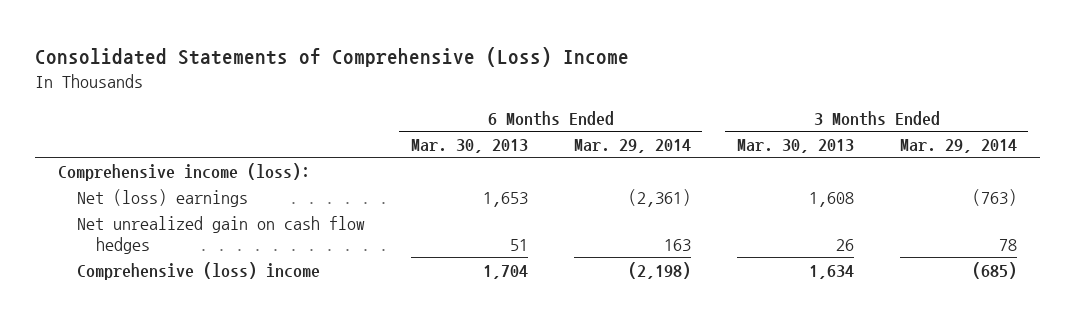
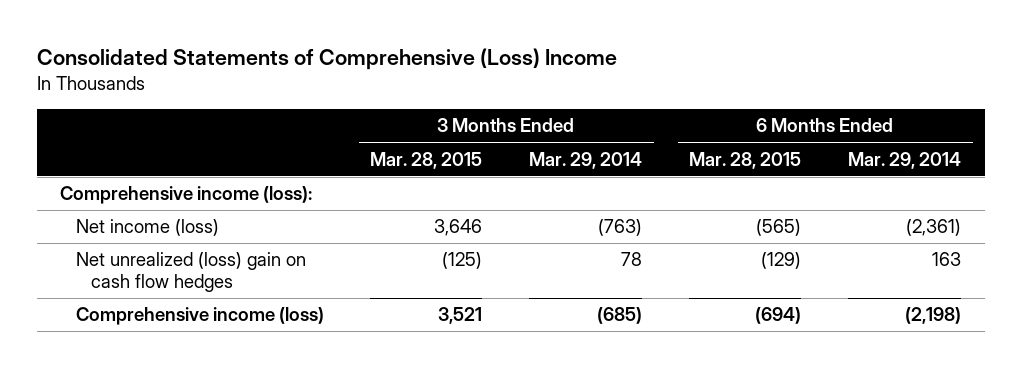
[410,139,528,154] Mar. 30, 2013 -> none
[736,139,854,154] Mar. 30, 2013 -> none
none -> [370,151,483,169] Mar. 28, 2015
none -> [689,151,802,169] Mar. 28, 2015
[76,188,248,207] Net (loss) earnings -> [75,219,219,237] Net income (loss)
[76,215,365,255] Net unrealized gain on cash flow hedges -> [75,252,306,293] Net unrealized (loss) gain on cash flow hedges
[76,261,320,280] Comprehensive (loss) income -> [75,307,324,326] Comprehensive income (loss)

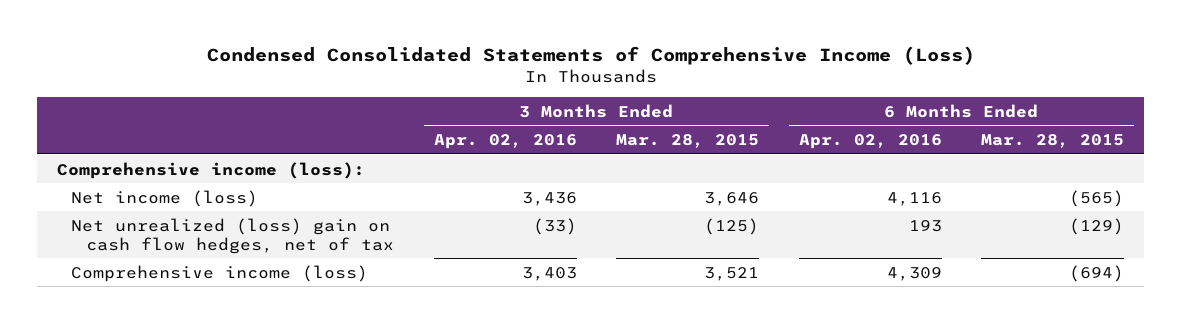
[36,48,617,71] Consolidated Statements of Comprehensive (Loss) Income -> [206,46,975,66] Condensed Consolidated Statements of Comprehensive Income (Loss)
[529,151,643,169] Mar. 29, 2014 -> none
[848,151,962,169] Mar. 29, 2014 -> none
none -> [433,134,577,150] Apr. 02, 2016
none -> [798,134,942,150] Apr. 02, 2016
[75,252,306,293] Net unrealized (loss) gain on cash flow hedges -> [71,217,394,254] Net unrealized (loss) gain on cash flow hedges, net of tax

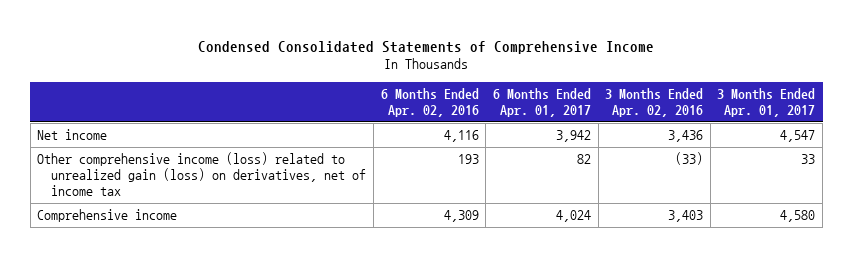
[206,46,975,66] Condensed Consolidated Statements of Comprehensive Income (Loss) -> [198,40,655,54] Condensed Consolidated Statements of Comprehensive Income
[616,134,760,149] Mar. 28, 2015 -> none
[981,134,1125,149] Mar. 28, 2015 -> none
none -> [492,87,591,117] 6 Months Ended Apr. 01, 2017
none -> [717,87,816,117] 3 Months Ended Apr. 01, 2017
[56,161,365,179] Comprehensive income (loss): -> none
[71,189,259,207] Net income (loss) -> [37,129,108,141] Net income
[71,217,394,254] Net unrealized (loss) gain on cash flow hedges, net of tax -> [37,152,367,196] Other comprehensive income (loss) related to unrealized gain (loss) on derivatives, net of income tax
[71,264,369,282] Comprehensive income (loss) -> [37,209,178,223] Comprehensive income

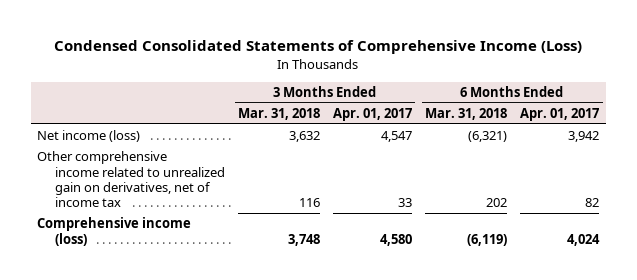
[198,40,655,54] Condensed Consolidated Statements of Comprehensive Income -> [54,40,583,55] Condensed Consolidated Statements of Comprehensive Income (Loss)
[380,87,479,117] 6 Months Ended Apr. 02, 2016 -> none
[605,87,704,117] 3 Months Ended Apr. 02, 2016 -> none
none -> [237,107,320,120] Mar. 31, 2018
none -> [425,107,508,120] Mar. 31, 2018
[37,129,108,141] Net income -> [37,130,141,143] Net income (loss)
[37,152,367,196] Other comprehensive income (loss) related to unrealized gain (loss) on derivatives, net of income tax -> [37,151,225,208] Other comprehensive income related to unrealized gain on derivatives, net of income tax
[37,209,178,223] Comprehensive income -> [37,217,192,246] Comprehensive income (loss)

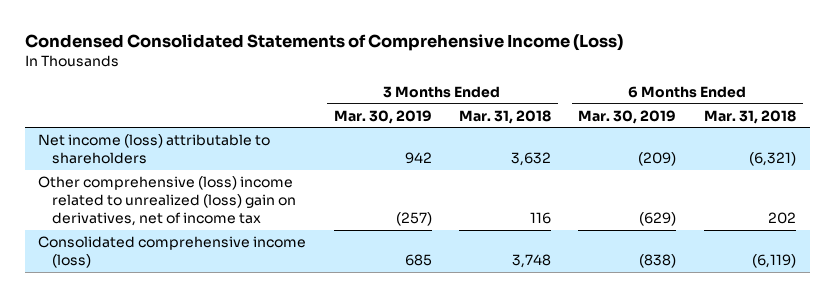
[333,107,413,121] Apr. 01, 2017 -> none
[520,107,600,121] Apr. 01, 2017 -> none
none -> [333,109,432,124] Mar. 30, 2019
none -> [578,109,677,124] Mar. 30, 2019
[37,130,141,143] Net income (loss) -> [38,133,271,165] Net income (loss) attributable to shareholders
[37,151,225,208] Other comprehensive income related to unrealized gain on derivatives, net of income tax -> [38,175,297,227] Other comprehensive (loss) income related to unrealized (loss) gain on derivatives, net of income tax
[37,217,192,246] Comprehensive income (loss) -> [38,235,307,269] Consolidated comprehensive income (loss)

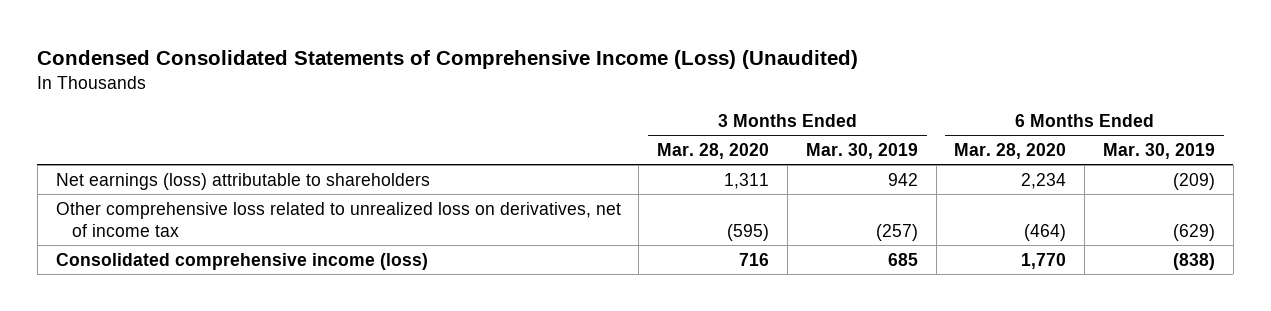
[24,33,623,51] Condensed Consolidated Statements of Comprehensive Income (Loss) -> [37,49,859,69] Condensed Consolidated Statements of Comprehensive Income (Loss) (Unaudited)
[459,109,552,124] Mar. 31, 2018 -> none
[703,109,796,124] Mar. 31, 2018 -> none
none -> [657,142,770,159] Mar. 28, 2020
none -> [954,142,1067,159] Mar. 28, 2020
[38,133,271,165] Net income (loss) attributable to shareholders -> [55,172,430,190] Net earnings (loss) attributable to shareholders
[38,175,297,227] Other comprehensive (loss) income related to unrealized (loss) gain on derivatives, net of income tax -> [55,201,621,237] Other comprehensive loss related to unrealized loss on derivatives, net of income tax

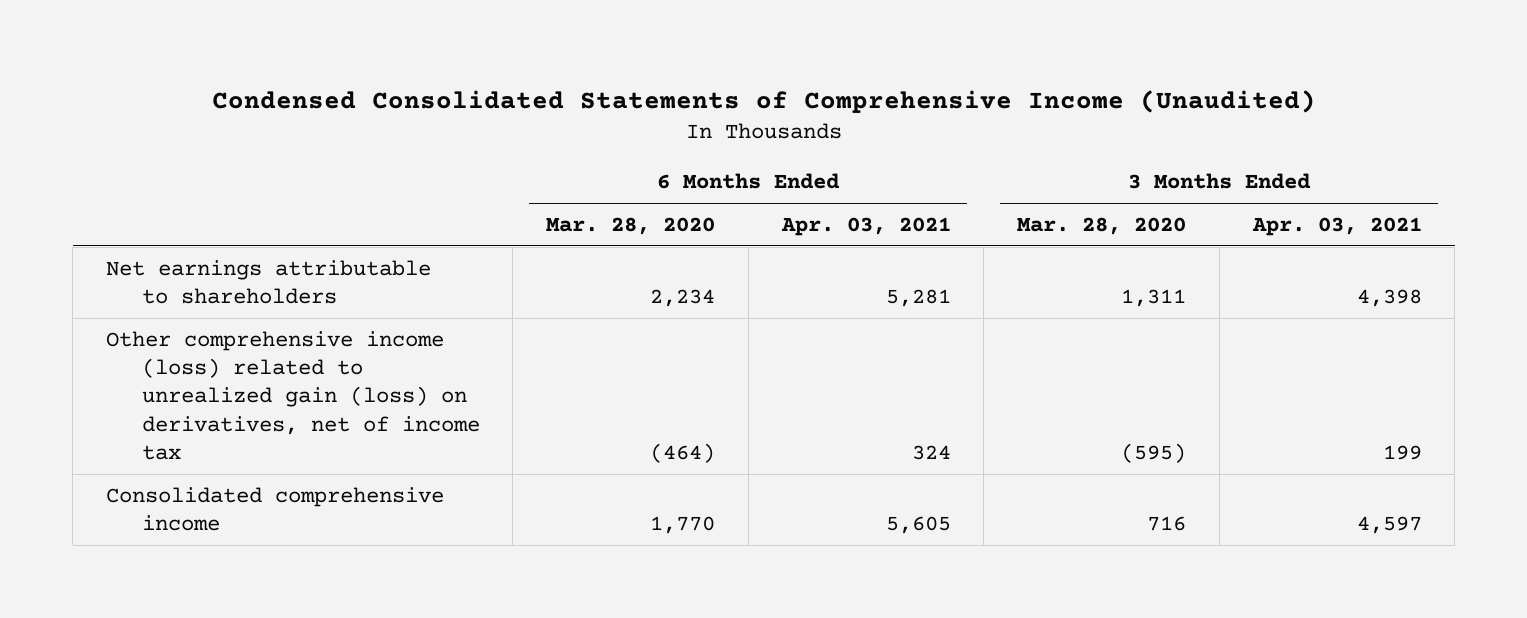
[37,49,859,69] Condensed Consolidated Statements of Comprehensive Income (Loss) (Unaudited) -> [211,89,1316,113] Condensed Consolidated Statements of Comprehensive Income (Unaudited)
[805,142,918,159] Mar. 30, 2019 -> none
[1103,142,1216,159] Mar. 30, 2019 -> none
none -> [780,216,951,236] Apr. 03, 2021
none -> [1251,216,1422,236] Apr. 03, 2021
[55,172,430,190] Net earnings (loss) attributable to shareholders -> [105,259,431,305] Net earnings attributable to shareholders
[55,201,621,237] Other comprehensive loss related to unrealized loss on derivatives, net of income tax -> [105,330,480,460] Other comprehensive income (loss) related to unrealized gain (loss) on derivatives, net of income tax
[55,252,428,270] Consolidated comprehensive income (loss) -> [105,486,444,532] Consolidated comprehensive income

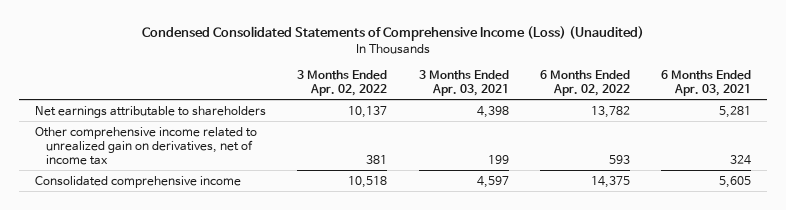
[211,89,1316,113] Condensed Consolidated Statements of Comprehensive Income (Unaudited) -> [142,26,645,42] Condensed Consolidated Statements of Comprehensive Income (Loss) (Unaudited)
[546,216,716,235] Mar. 28, 2020 -> none
[1017,216,1187,235] Mar. 28, 2020 -> none
none -> [297,69,388,96] 3 Months Ended Apr. 02, 2022
none -> [540,69,631,96] 6 Months Ended Apr. 02, 2022
[105,330,480,460] Other comprehensive income (loss) related to unrealized gain (loss) on derivatives, net of income tax -> [34,126,257,165] Other comprehensive income related to unrealized gain on derivatives, net of income tax

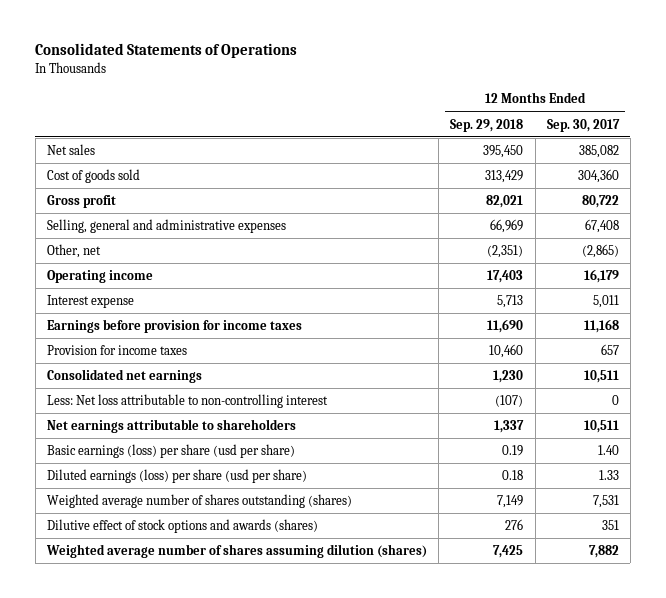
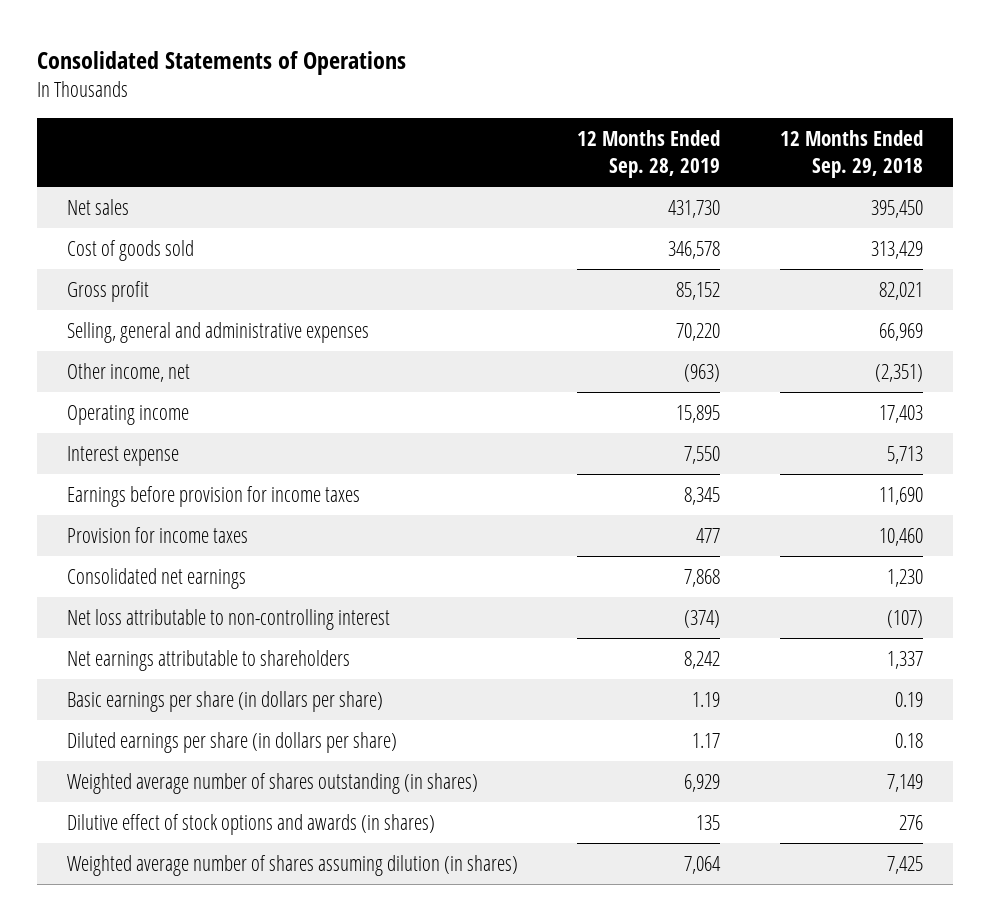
[546,118,620,132] Sep. 30, 2017 -> none
none -> [577,129,721,178] 12 Months Ended Sep. 28, 2019
[47,244,102,259] Other, net -> [66,363,190,383] Other income, net
[47,394,329,409] Less: Net loss attributable to non-controlling interest -> [66,609,390,631] Net loss attributable to non-controlling interest
[47,444,296,459] Basic earnings (loss) per share (usd per share) -> [66,691,383,713] Basic earnings per share (in dollars per share)
[47,469,308,484] Diluted earnings (loss) per share (usd per share) -> [66,732,397,754] Diluted earnings per share (in dollars per share)
[47,494,353,509] Weighted average number of shares outstanding (shares) -> [66,773,478,795] Weighted average number of shares outstanding (in shares)
[47,519,319,534] Dilutive effect of stock options and awards (shares) -> [66,814,435,836] Dilutive effect of stock options and awards (in shares)
[46,544,428,559] Weighted average number of shares assuming dilution (shares) -> [66,855,518,877] Weighted average number of shares assuming dilution (in shares)

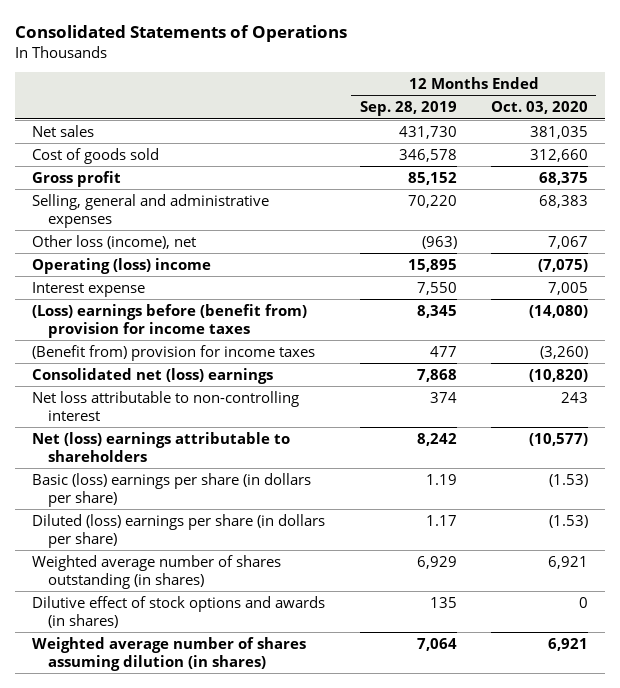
[780,129,924,178] 12 Months Ended Sep. 29, 2018 -> none
none -> [490,101,588,115] Oct. 03, 2020
[66,363,190,383] Other income, net -> [32,234,197,249] Other loss (income), net
[66,405,189,426] Operating income -> [32,257,212,274] Operating (loss) income
[66,486,360,508] Earnings before provision for income taxes -> [32,303,308,338] (Loss) earnings before (benefit from) provision for income taxes
[66,527,248,544] Provision for income taxes -> [32,344,316,361] (Benefit from) provision for income taxes
[66,568,246,590] Consolidated net earnings -> [32,367,274,384] Consolidated net (loss) earnings
[684,610,721,629] (374) -> [429,391,457,403] 374
[66,650,350,672] Net earnings attributable to shareholders -> [32,431,291,462] Net (loss) earnings attributable to shareholders
[66,691,383,713] Basic earnings per share (in dollars per share) -> [32,472,312,507] Basic (loss) earnings per share (in dollars per share)
[66,732,397,754] Diluted earnings per share (in dollars per share) -> [32,513,326,548] Diluted (loss) earnings per share (in dollars per share)

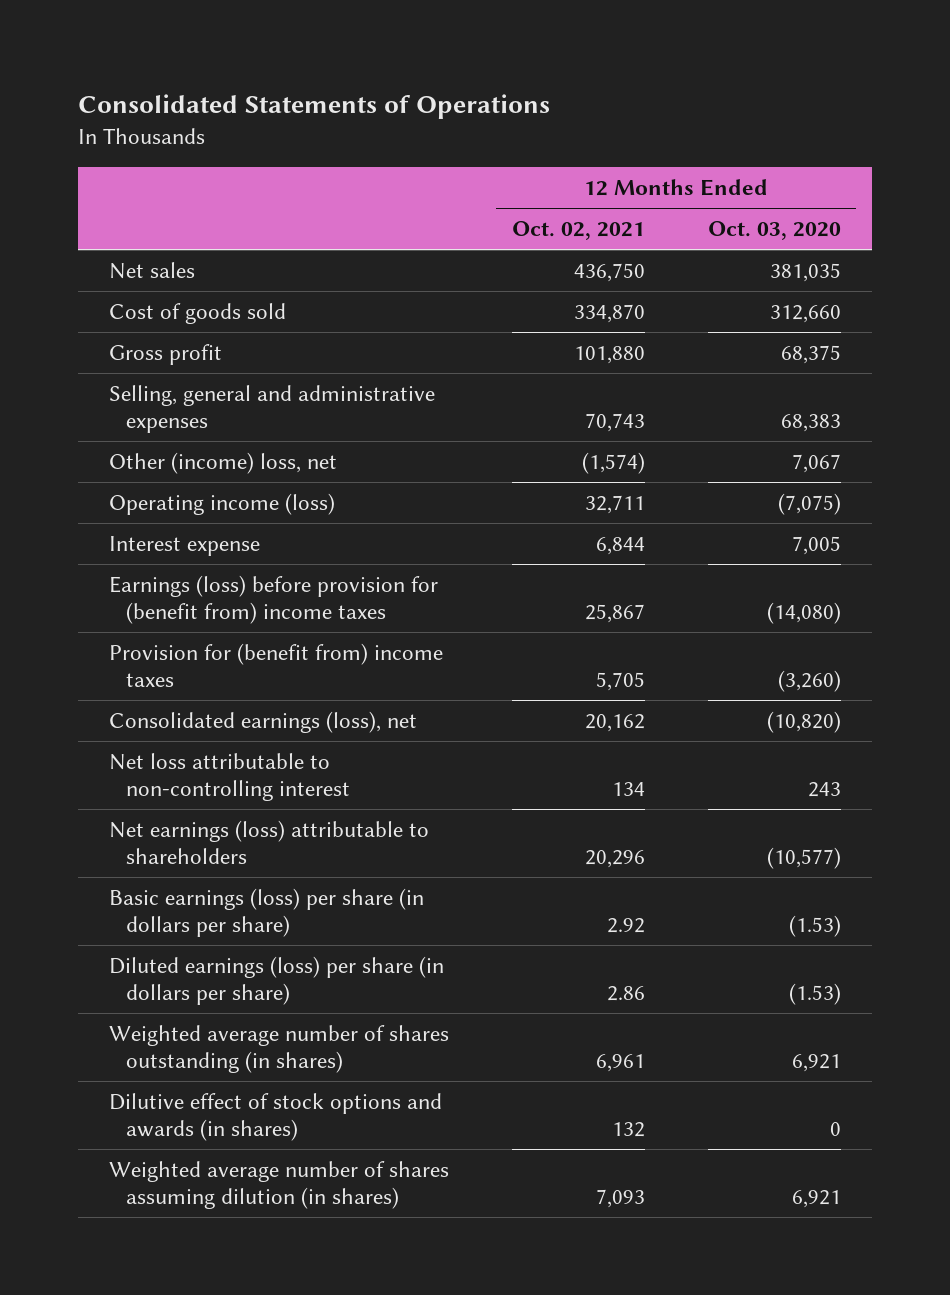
[359,101,457,117] Sep. 28, 2019 -> none
none -> [511,221,645,241] Oct. 02, 2021
[32,234,197,249] Other loss (income), net -> [109,451,338,474] Other (income) loss, net
[32,257,212,274] Operating (loss) income -> [109,492,336,515] Operating income (loss)
[32,303,308,338] (Loss) earnings before (benefit from) provision for income taxes -> [109,574,439,625] Earnings (loss) before provision for (benefit from) income taxes
[32,344,316,361] (Benefit from) provision for income taxes -> [109,642,444,688] Provision for (benefit from) income taxes
[32,367,274,384] Consolidated net (loss) earnings -> [109,710,418,733] Consolidated earnings (loss), net
[32,431,291,462] Net (loss) earnings attributable to shareholders -> [109,819,430,865] Net earnings (loss) attributable to shareholders
[32,472,312,507] Basic (loss) earnings per share (in dollars per share) -> [109,887,425,938] Basic earnings (loss) per share (in dollars per share)
[32,513,326,548] Diluted (loss) earnings per share (in dollars per share) -> [109,955,445,1006] Diluted earnings (loss) per share (in dollars per share)

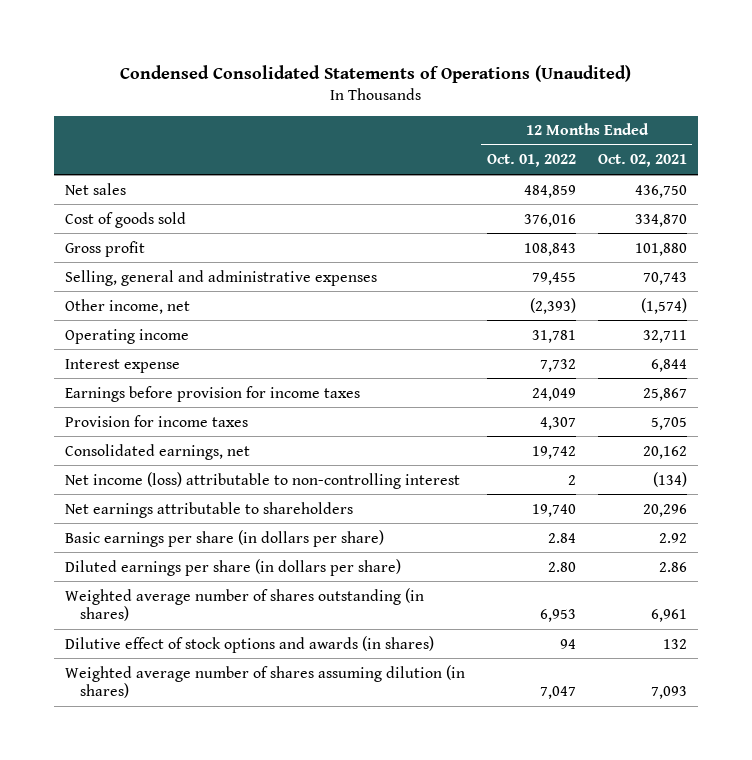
[77,94,550,120] Consolidated Statements of Operations -> [119,64,631,83] Condensed Consolidated Statements of Operations (Unaudited)
[707,221,841,241] Oct. 03, 2020 -> none
none -> [486,154,576,168] Oct. 01, 2022
[109,451,338,474] Other (income) loss, net -> [65,298,191,314] Other income, net
[109,492,336,515] Operating income (loss) -> [65,328,190,344] Operating income
[109,574,439,625] Earnings (loss) before provision for (benefit from) income taxes -> [65,385,361,402] Earnings before provision for income taxes
[109,642,444,688] Provision for (benefit from) income taxes -> [65,414,249,427] Provision for income taxes
[109,710,418,733] Consolidated earnings (loss), net -> [65,443,251,460] Consolidated earnings, net
[109,752,351,802] Net loss attributable to non-controlling interest -> [65,471,461,489] Net income (loss) attributable to non-controlling interest
[611,782,645,797] 134 -> [652,471,687,487] (134)
[109,819,430,865] Net earnings (loss) attributable to shareholders -> [65,501,354,518] Net earnings attributable to shareholders
[109,887,425,938] Basic earnings (loss) per share (in dollars per share) -> [65,529,385,547] Basic earnings per share (in dollars per share)
[109,955,445,1006] Diluted earnings (loss) per share (in dollars per share) -> [65,558,402,576] Diluted earnings per share (in dollars per share)

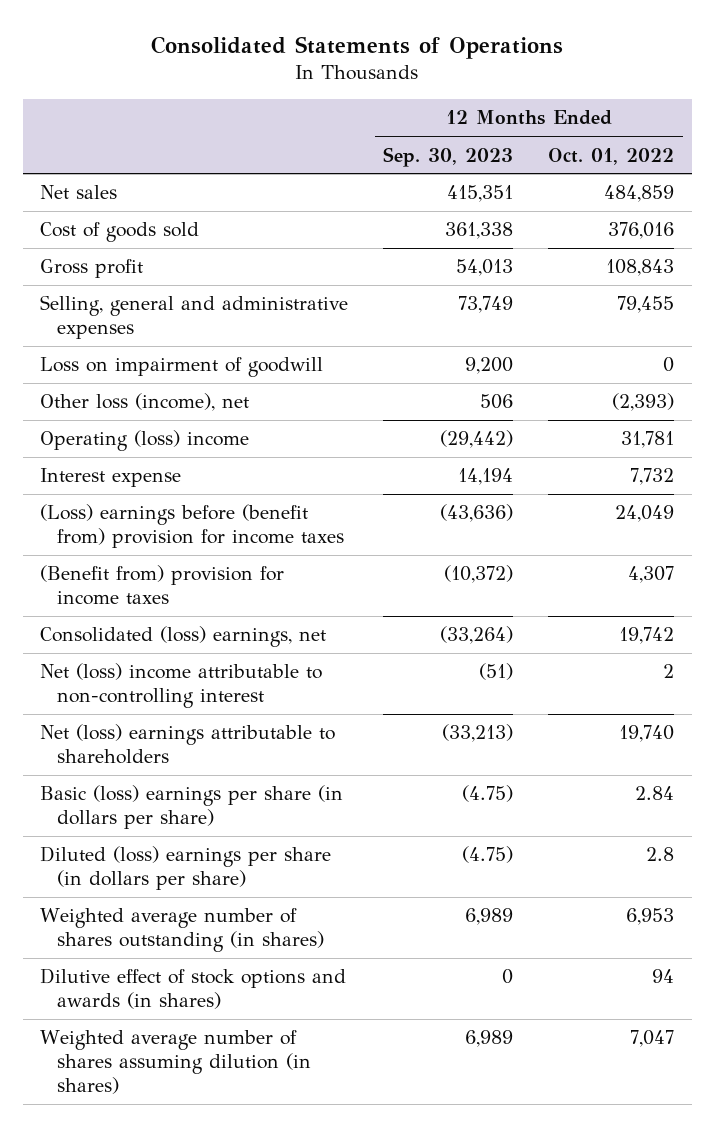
[119,64,631,83] Condensed Consolidated Statements of Operations (Unaudited) -> [151,36,564,60] Consolidated Statements of Operations
[597,154,687,168] Oct. 02, 2021 -> none
none -> [383,146,514,167] Sep. 30, 2023
none -> [40,357,324,378] Loss on impairment of goodwill
[65,298,191,314] Other income, net -> [40,393,250,412] Other loss (income), net
[65,328,190,344] Operating income -> [40,430,250,452] Operating (loss) income
[65,385,361,402] Earnings before provision for income taxes -> [40,504,344,549] (Loss) earnings before (benefit from) provision for income taxes
[65,414,249,427] Provision for income taxes -> [40,565,285,606] (Benefit from) provision for income taxes
[65,443,251,460] Consolidated earnings, net -> [40,626,327,648] Consolidated (loss) earnings, net
[65,471,461,489] Net income (loss) attributable to non-controlling interest -> [40,663,323,709] Net (loss) income attributable to non-controlling interest
[65,501,354,518] Net earnings attributable to shareholders -> [40,724,336,765] Net (loss) earnings attributable to shareholders
[65,529,385,547] Basic earnings per share (in dollars per share) -> [40,785,344,830] Basic (loss) earnings per share (in dollars per share)
[65,558,402,576] Diluted earnings per share (in dollars per share) -> [40,846,332,891] Diluted (loss) earnings per share (in dollars per share)
[547,561,576,572] 2.80 -> [646,847,675,862] 2.8

